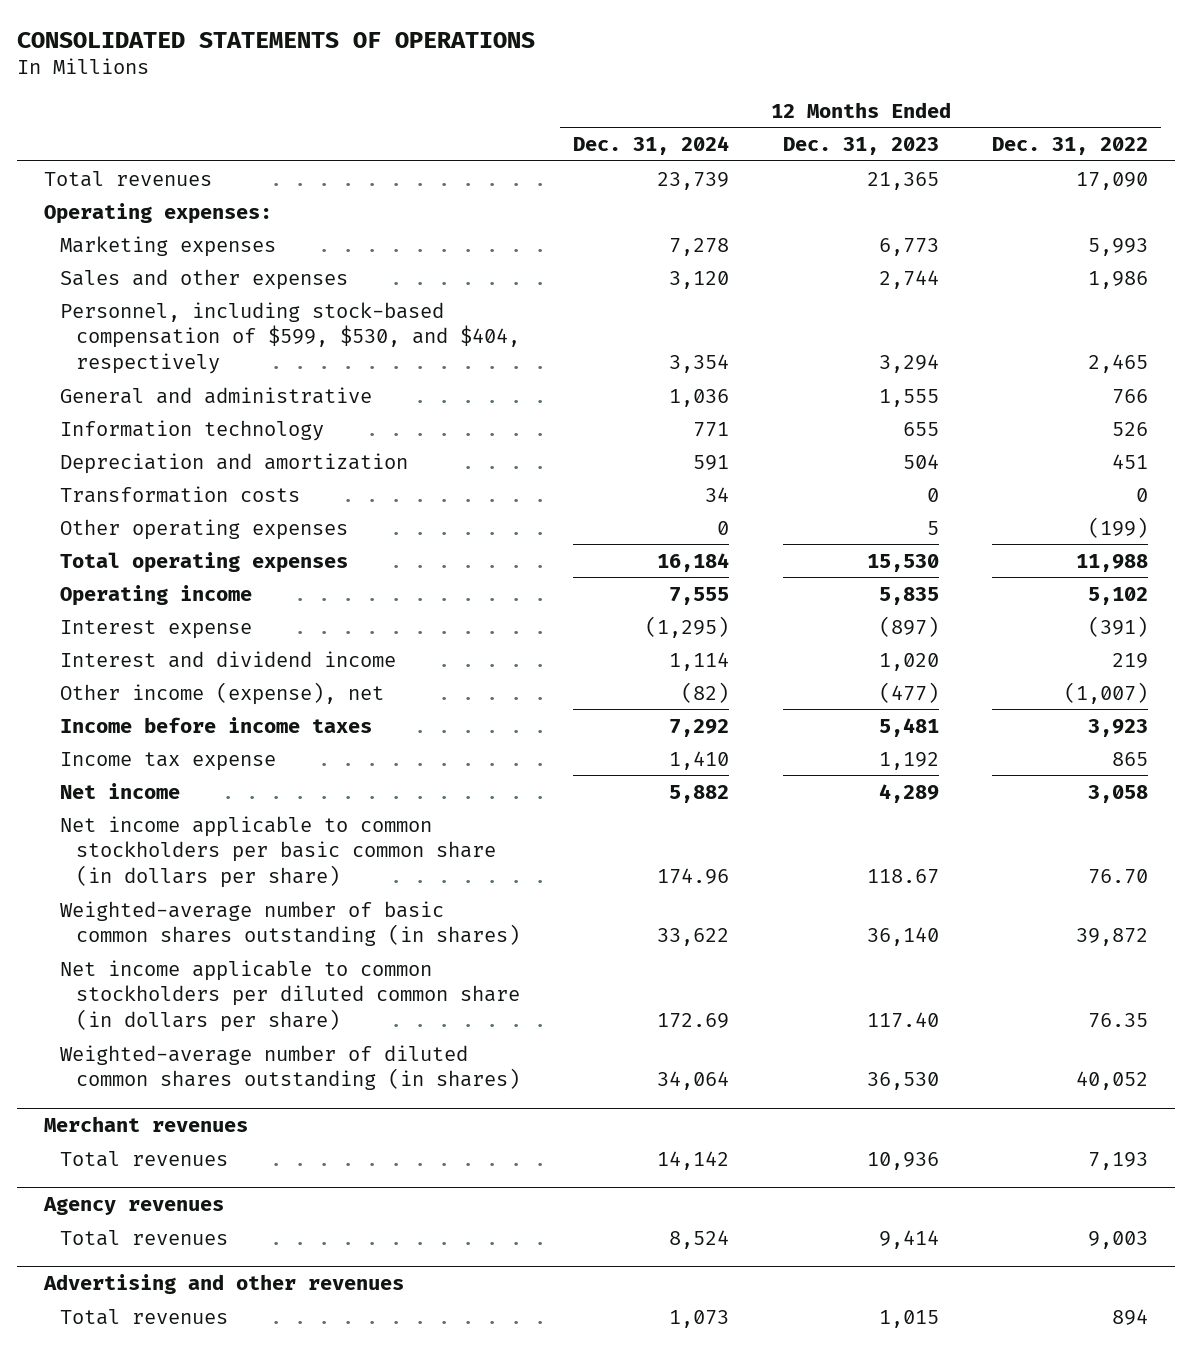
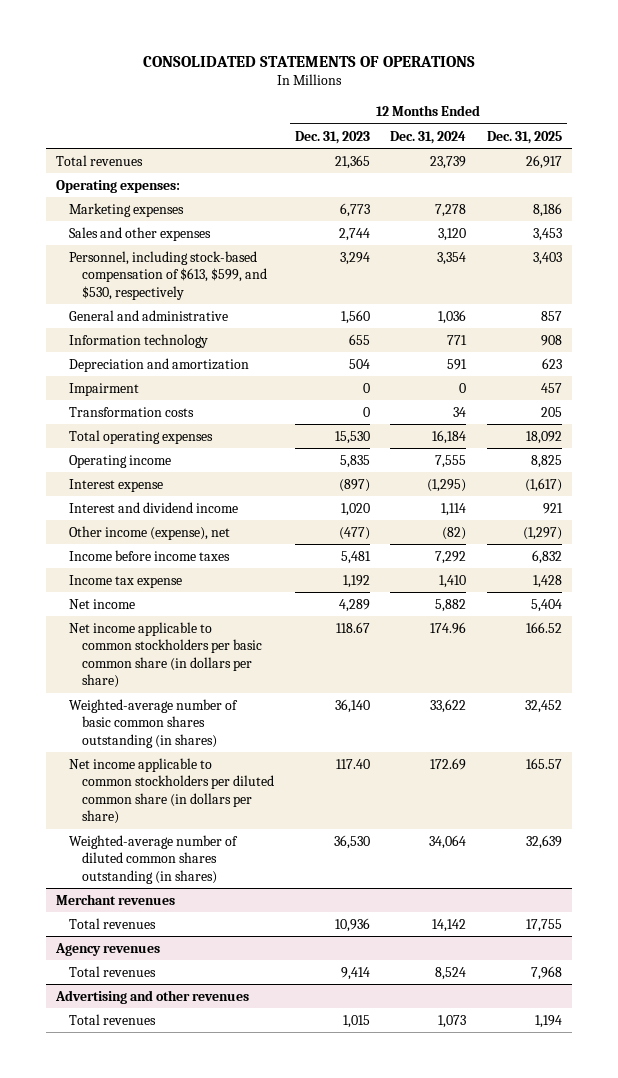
[991,137,1148,156] Dec. 31, 2022 -> none
none -> [487,130,563,144] Dec. 31, 2025
[59,301,520,375] Personnel, including stock-based compensation of $599, $530, and $404, respectively -> [69,250,268,300] Personnel, including stock-based compensation of $613, $599, and $530, respectively
[878,388,939,407] 1,555 -> [340,309,370,324] 1,560
none -> [69,382,140,396] Impairment
[59,518,348,540] Other operating expenses -> none

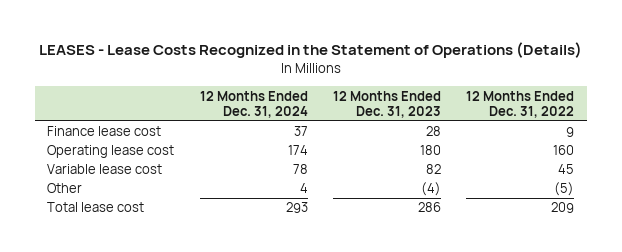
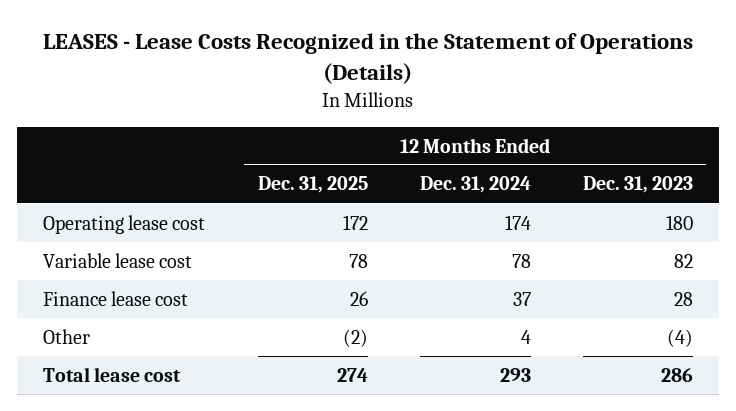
[466,90,575,119] 12 Months Ended Dec. 31, 2022 -> none
none -> [257,176,368,194] Dec. 31, 2025
[47,126,162,137] Finance lease cost -> [43,290,189,306] Finance lease cost

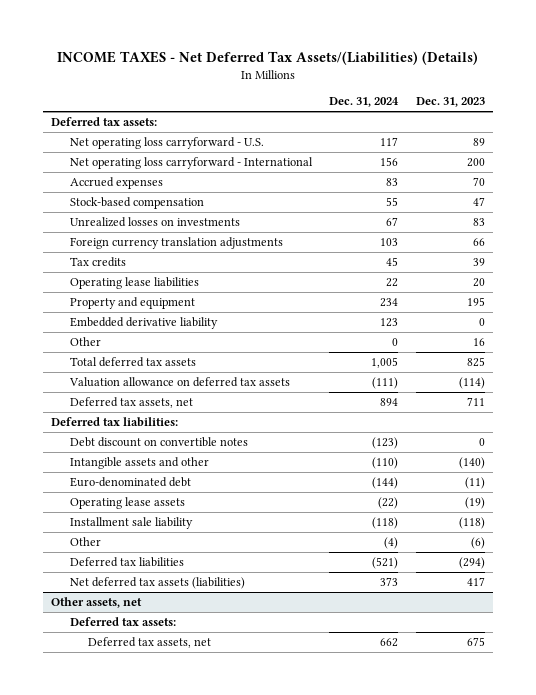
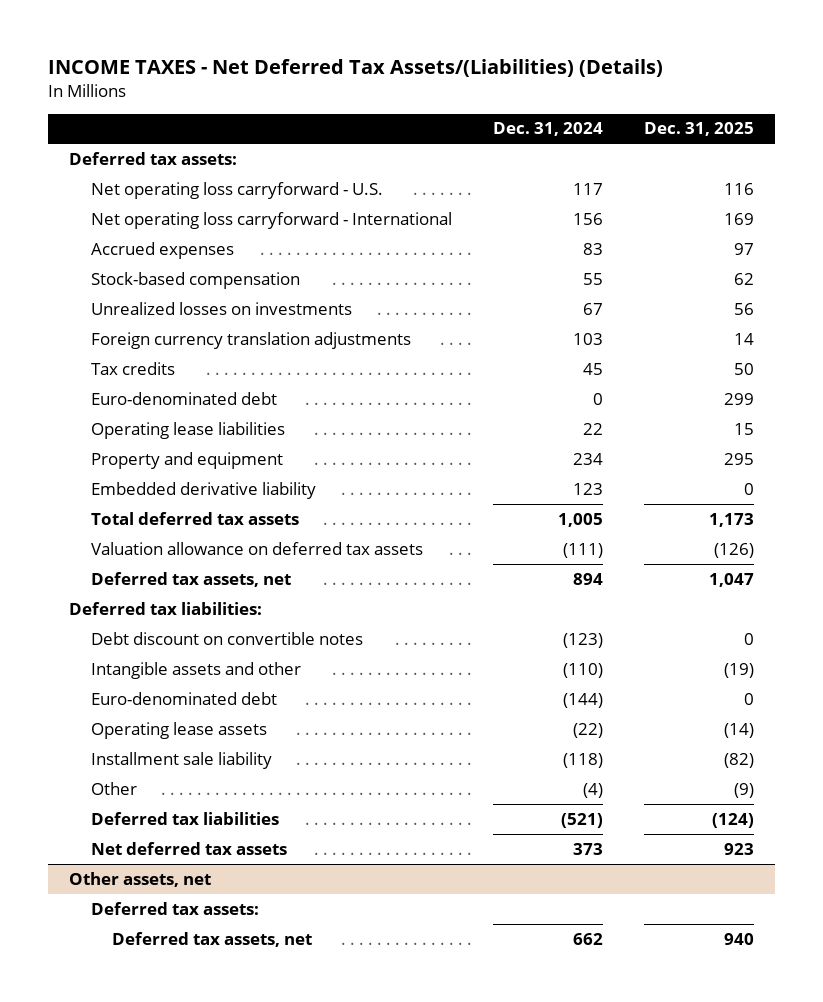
[415,97,485,108] Dec. 31, 2023 -> none
none -> [644,122,755,137] Dec. 31, 2025
none -> [90,391,277,405] Euro-denominated debt
[69,337,101,347] Other -> none
[69,577,245,590] Net deferred tax assets (liabilities) -> [90,841,287,855] Net deferred tax assets

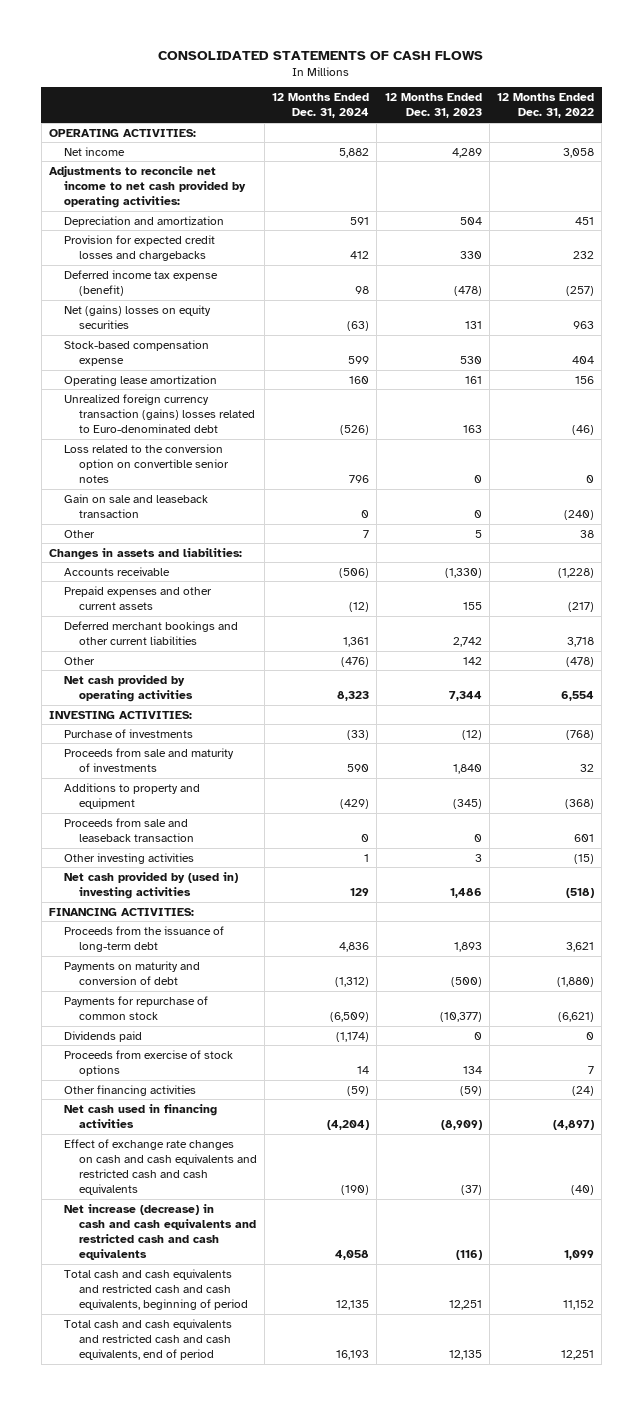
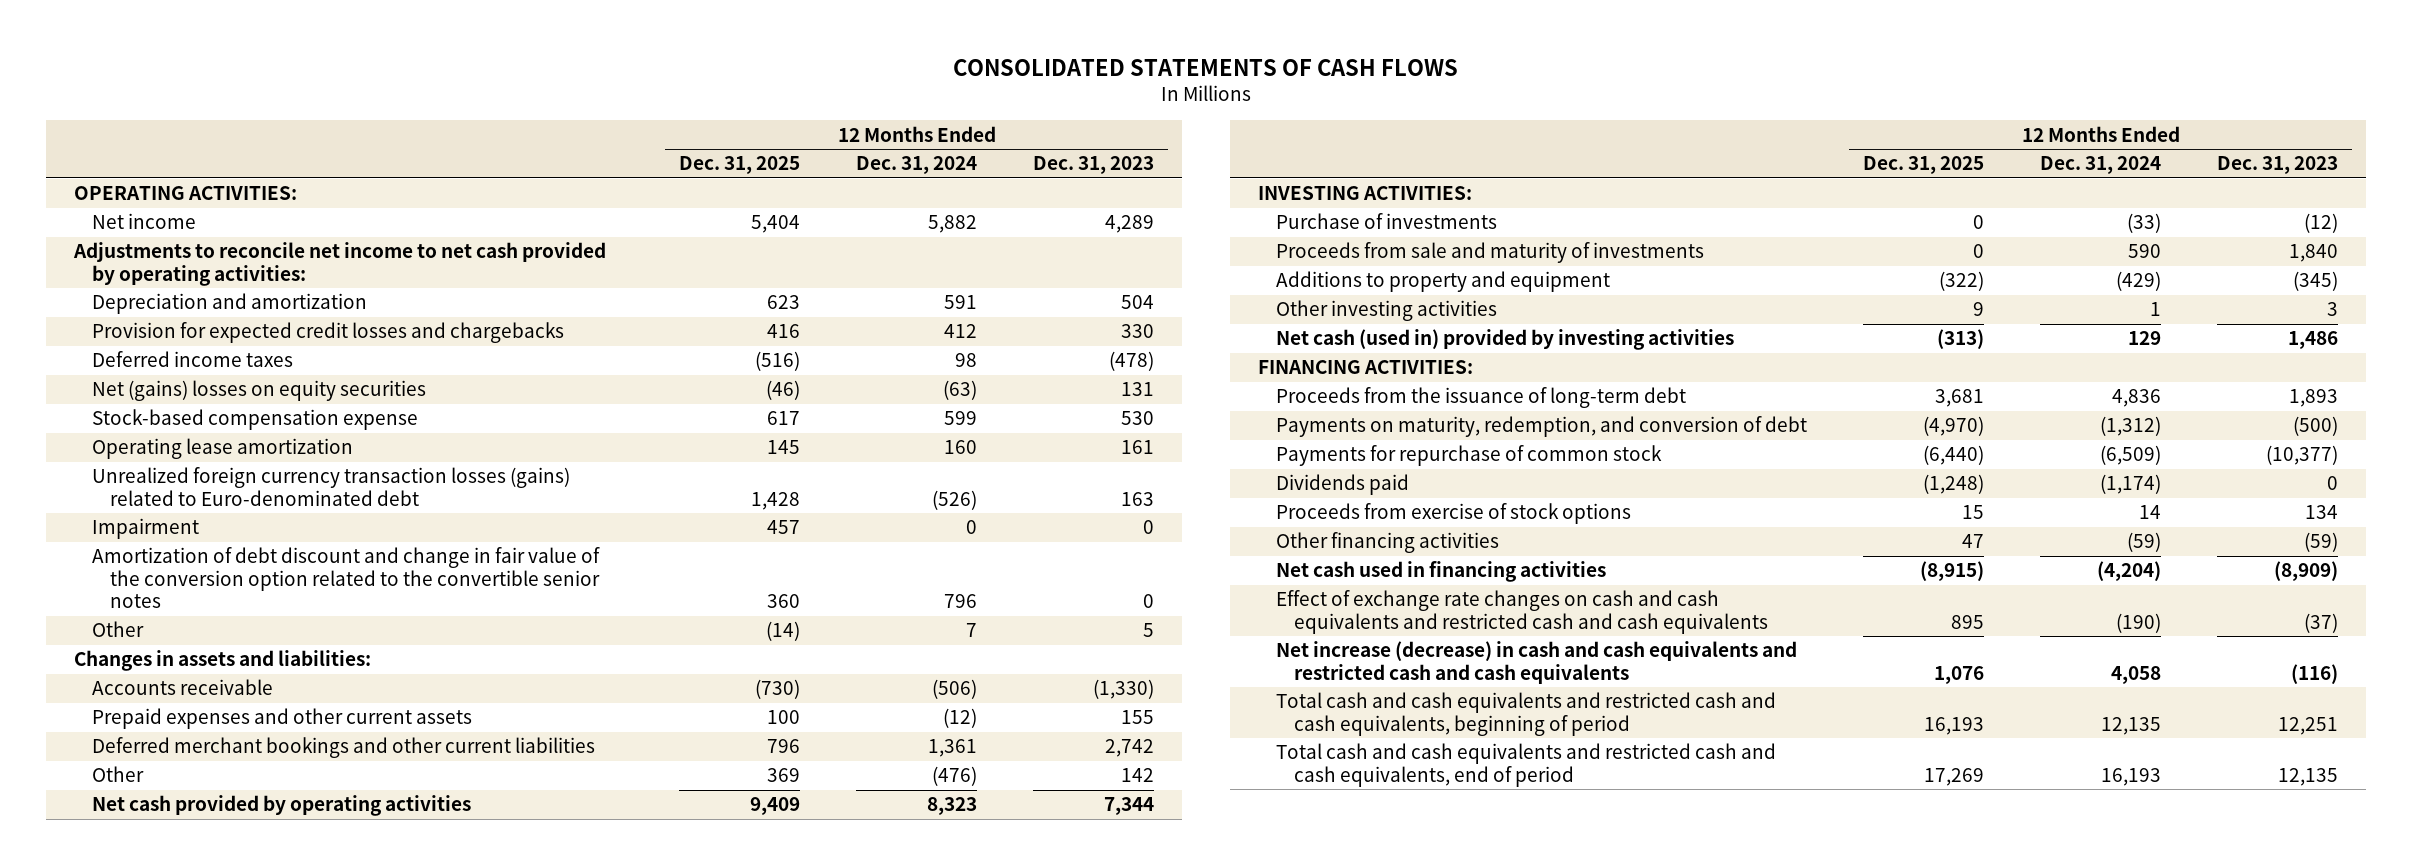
[496,93,594,119] 12 Months Ended Dec. 31, 2022 -> none
none -> [679,156,801,175] Dec. 31, 2025
[63,269,218,296] Deferred income tax expense (benefit) -> [92,351,294,368] Deferred income taxes
[63,493,208,518] Gain on sale and leaseback transaction -> none
[63,393,255,434] Unrealized foreign currency transaction (gains) losses related to Euro-denominated debt -> [92,467,571,506] Unrealized foreign currency transaction losses (gains) related to Euro-denominated debt
none -> [92,518,200,540] Impairment
[63,443,229,484] Loss related to the conversion option on convertible senior notes -> [92,547,601,609] Amortization of debt discount and change in fair value of the conversion option related to the convertible senior notes
[63,817,194,842] Proceeds from sale and leaseback transaction -> none
[63,871,238,899] Net cash provided by (used in) investing activities -> [1275,329,1734,351] Net cash (used in) provided by investing activities
[63,960,200,985] Payments on maturity and conversion of debt -> [1275,416,1807,438] Payments on maturity, redemption, and conversion of debt

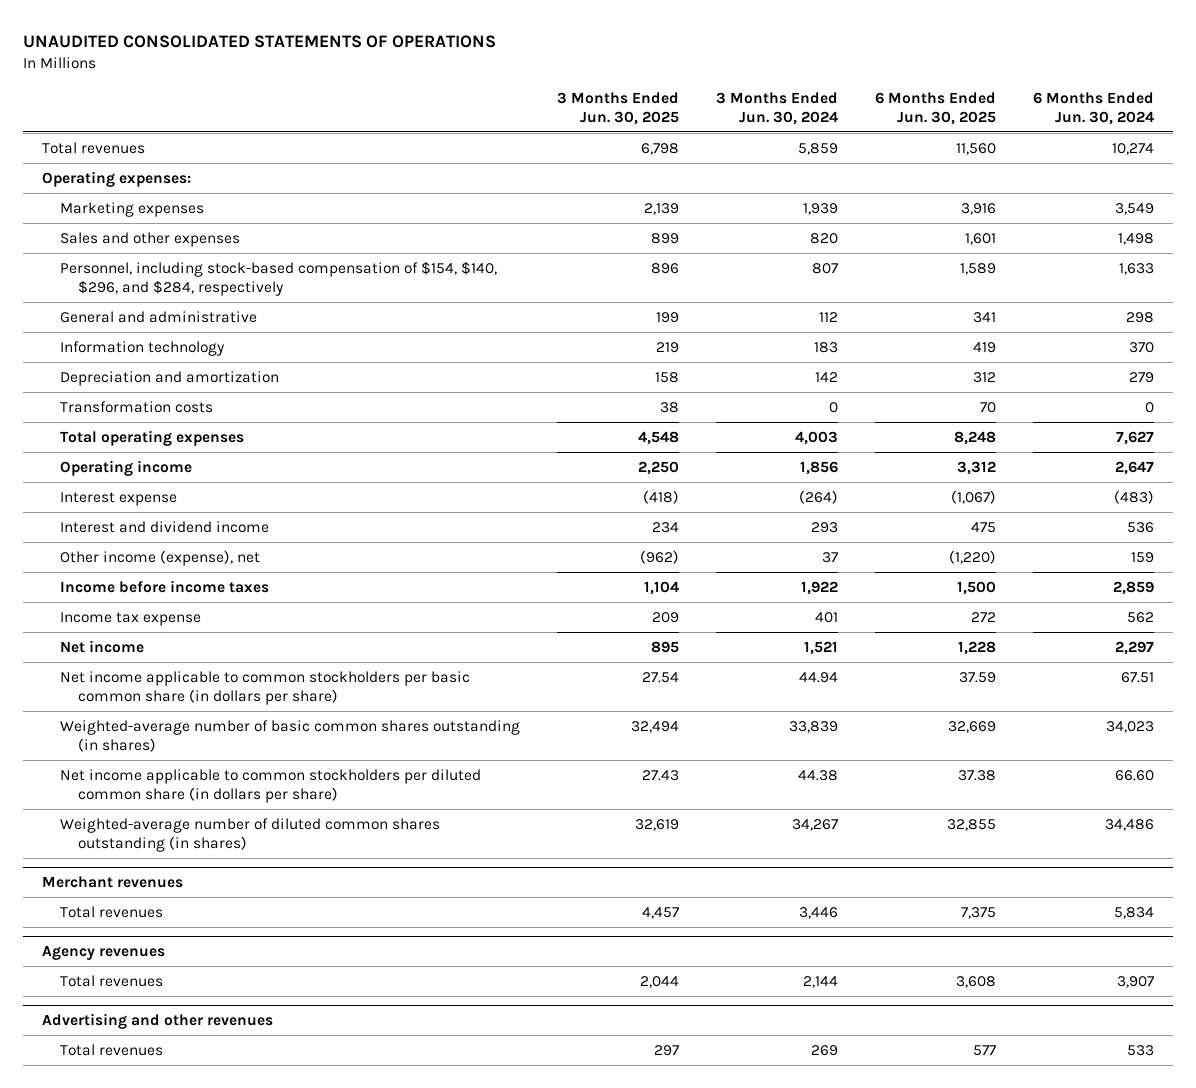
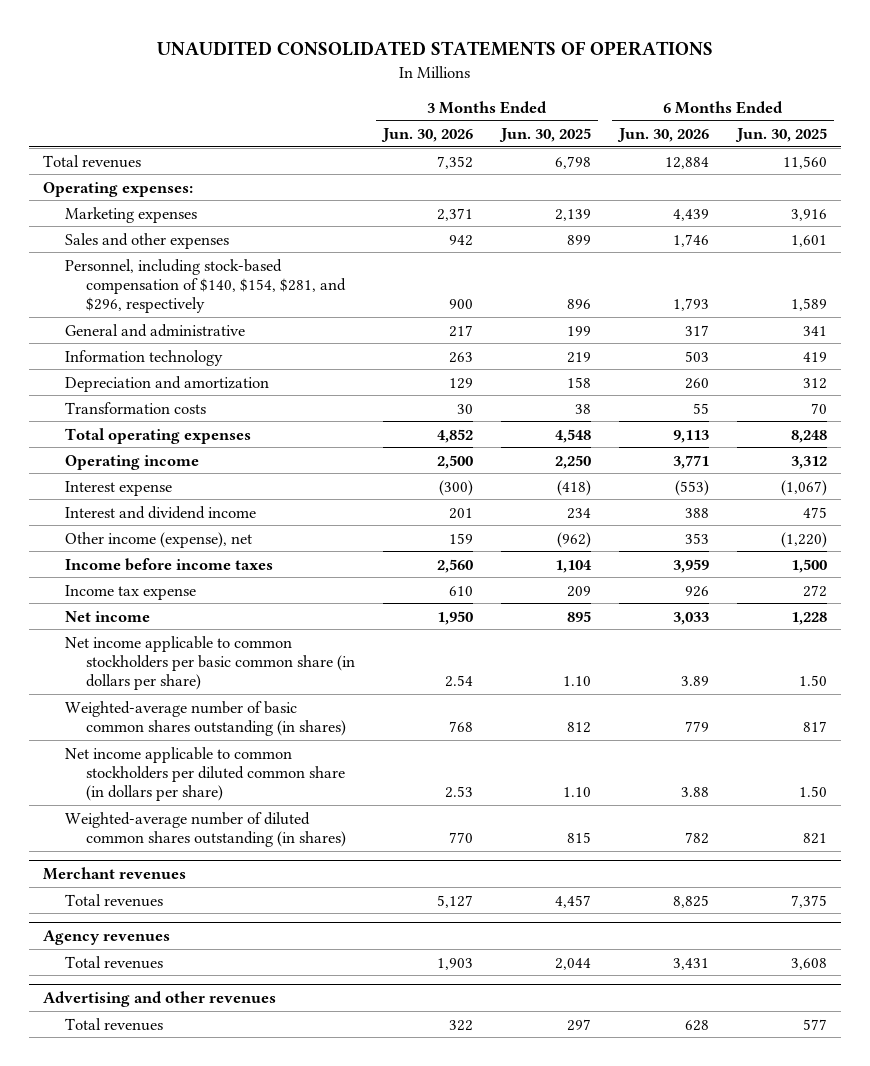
[716,91,839,125] 3 Months Ended Jun. 30, 2024 -> none
[1033,91,1155,125] 6 Months Ended Jun. 30, 2024 -> none
none -> [380,128,473,143] Jun. 30, 2026
none -> [616,128,709,143] Jun. 30, 2026
[59,260,497,296] Personnel, including stock-based compensation of $154, $140, $296, and $284, respectively -> [64,258,346,314] Personnel, including stock-based compensation of $140, $154, $281, and $296, respectively
[642,671,680,683] 27.54 -> [562,676,591,687] 1.10
[959,671,997,683] 37.59 -> [798,675,827,687] 1.50
[631,720,680,733] 32,494 -> [566,722,591,734] 812
[948,720,997,733] 32,669 -> [802,721,827,733] 817
[642,769,680,781] 27.43 -> [562,787,591,798] 1.10
[958,769,997,781] 37.38 -> [798,786,827,798] 1.50
[635,818,680,831] 32,619 -> [566,832,591,844] 815
[947,818,997,831] 32,855 -> [802,833,827,845] 821

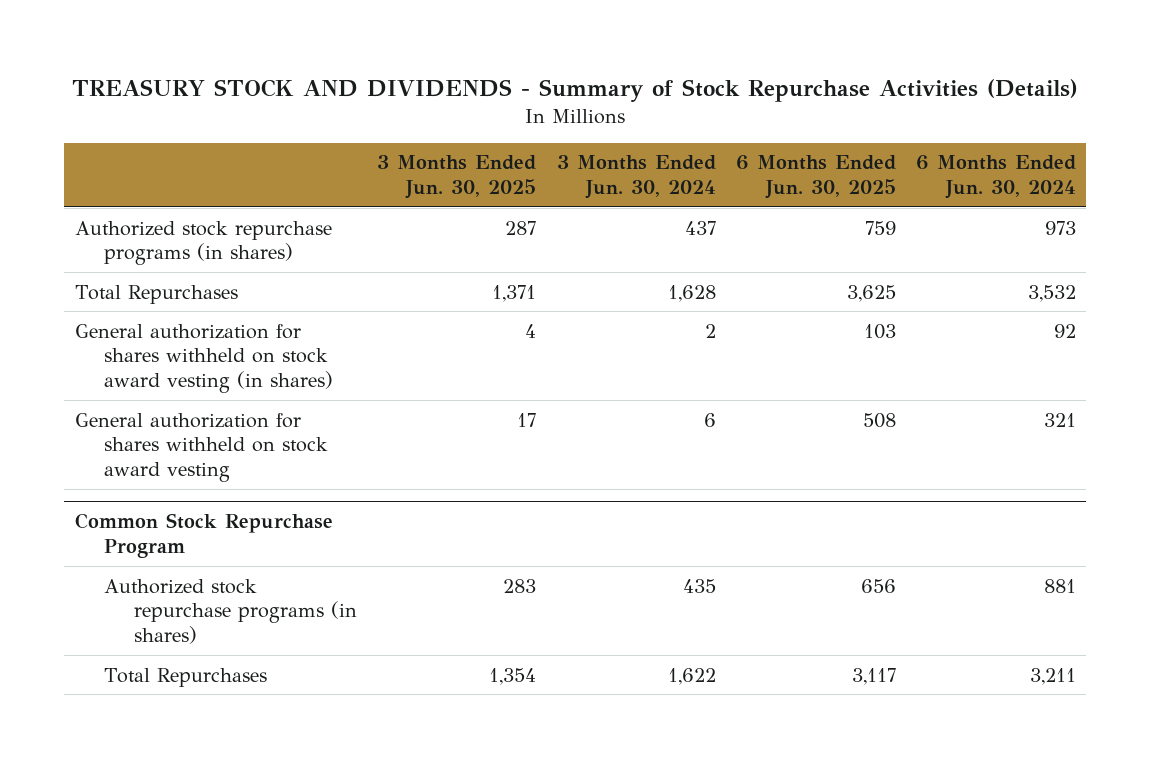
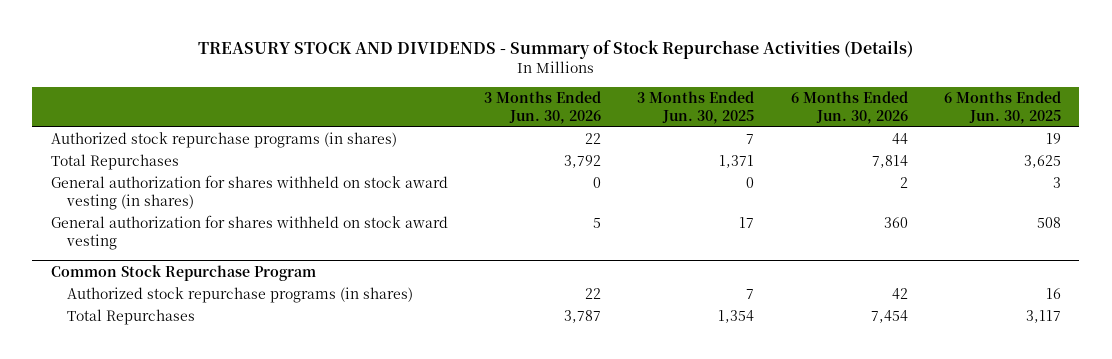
[556,155,716,200] 3 Months Ended Jun. 30, 2024 -> none
[916,155,1077,200] 6 Months Ended Jun. 30, 2024 -> none
none -> [484,91,602,124] 3 Months Ended Jun. 30, 2026
none -> [790,91,908,124] 6 Months Ended Jun. 30, 2026
[505,220,537,235] 287 -> [746,134,755,145] 7
[864,220,896,235] 759 -> [1046,133,1062,145] 19
[525,323,537,338] 4 -> [746,177,755,189] 0
[863,323,896,339] 103 -> [1053,177,1062,189] 3
[503,578,537,593] 283 -> [746,289,755,300] 7
[860,578,896,593] 656 -> [1046,288,1062,300] 16

